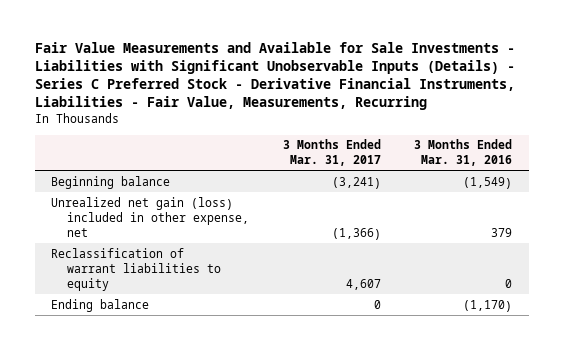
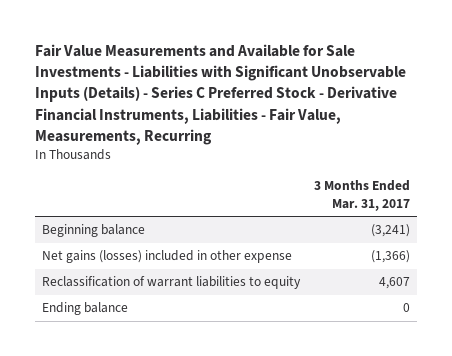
[414,139,513,167] 3 Months Ended Mar. 31, 2016 -> none
[51,196,250,237] Unrealized net gain (loss) included in other expense, net -> [41,250,292,264] Net gains (losses) included in other expense

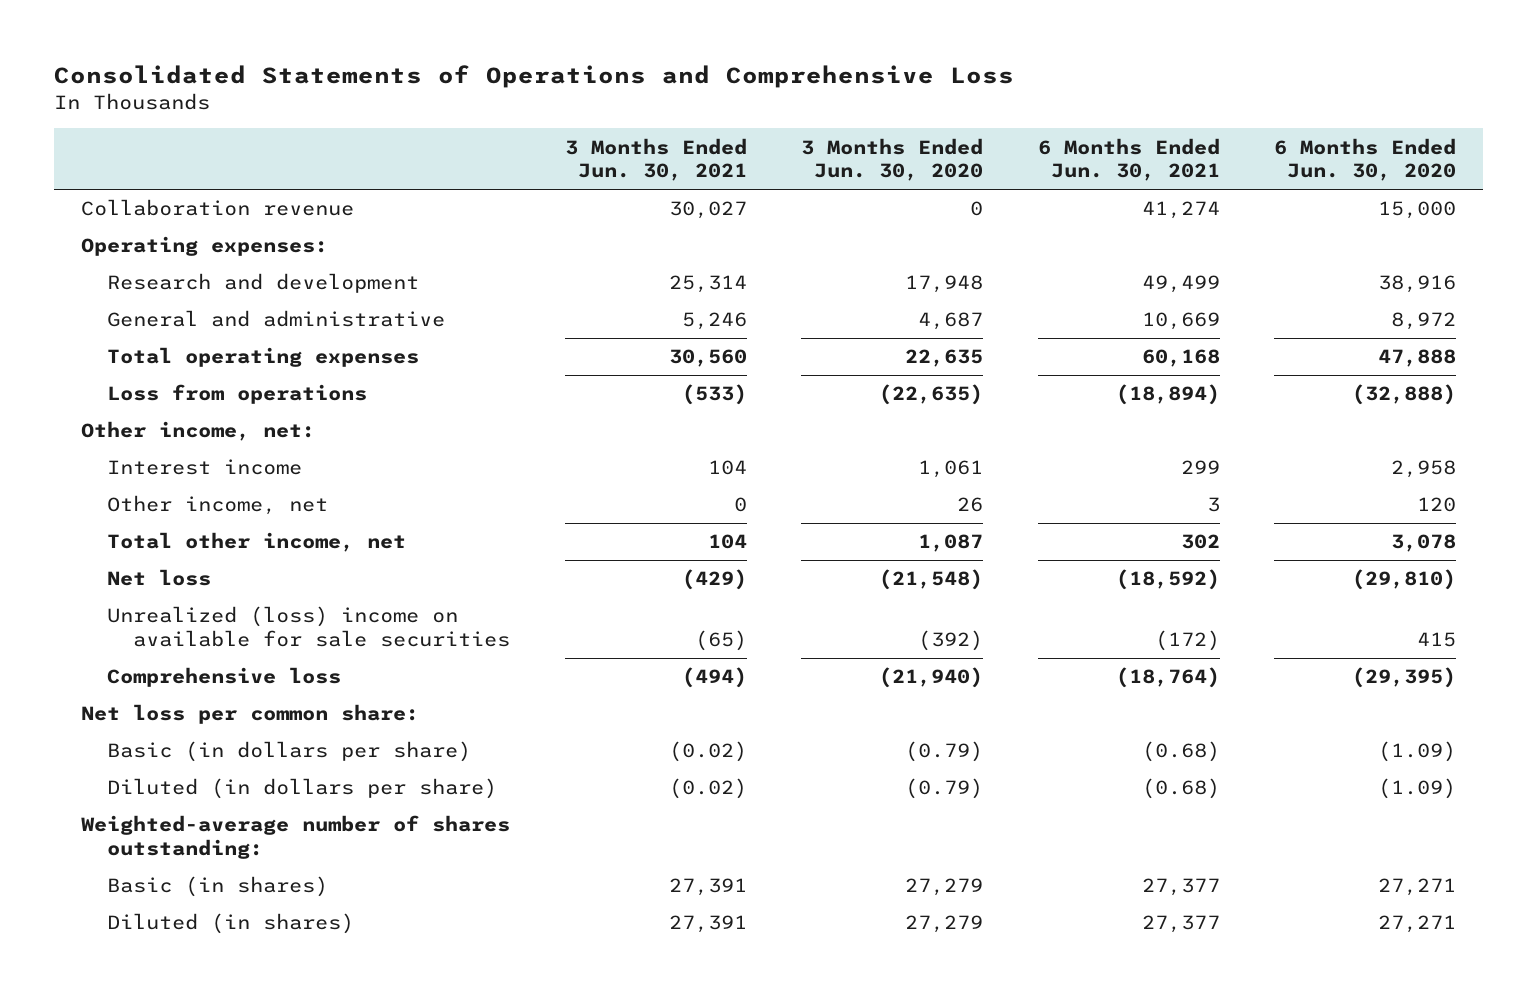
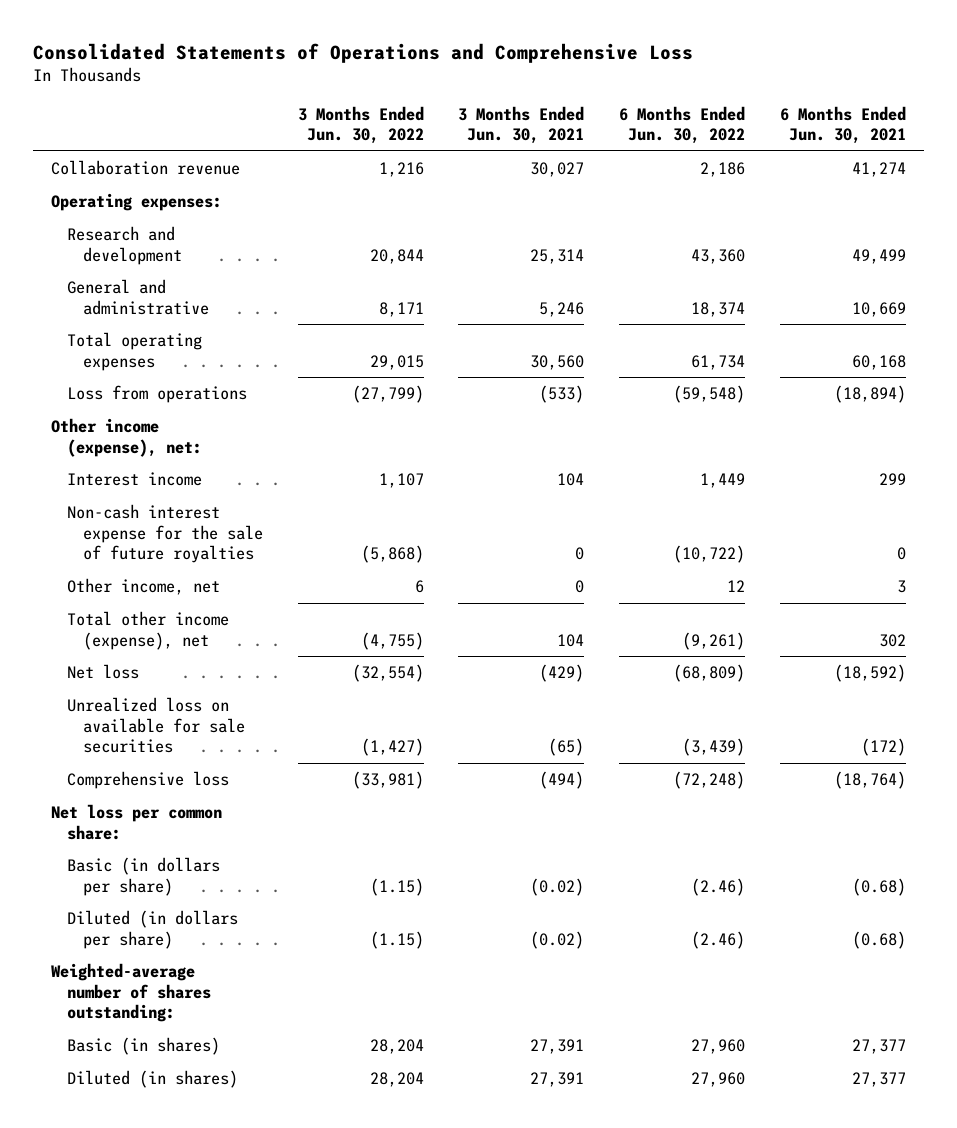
[801,137,984,182] 3 Months Ended Jun. 30, 2020 -> none
[1274,137,1457,182] 6 Months Ended Jun. 30, 2020 -> none
none -> [297,105,424,145] 3 Months Ended Jun. 30, 2022
none -> [619,105,746,145] 6 Months Ended Jun. 30, 2022
[80,421,315,442] Other income, net: -> [50,418,202,457] Other income (expense), net:
none -> [66,504,263,563] Non-cash interest expense for the sale of future royalties
[107,532,407,553] Total other income, net -> [66,611,229,650] Total other income (expense), net
[107,606,511,647] Unrealized (loss) income on available for sale securities -> [66,697,245,753] Unrealized loss on available for sale securities

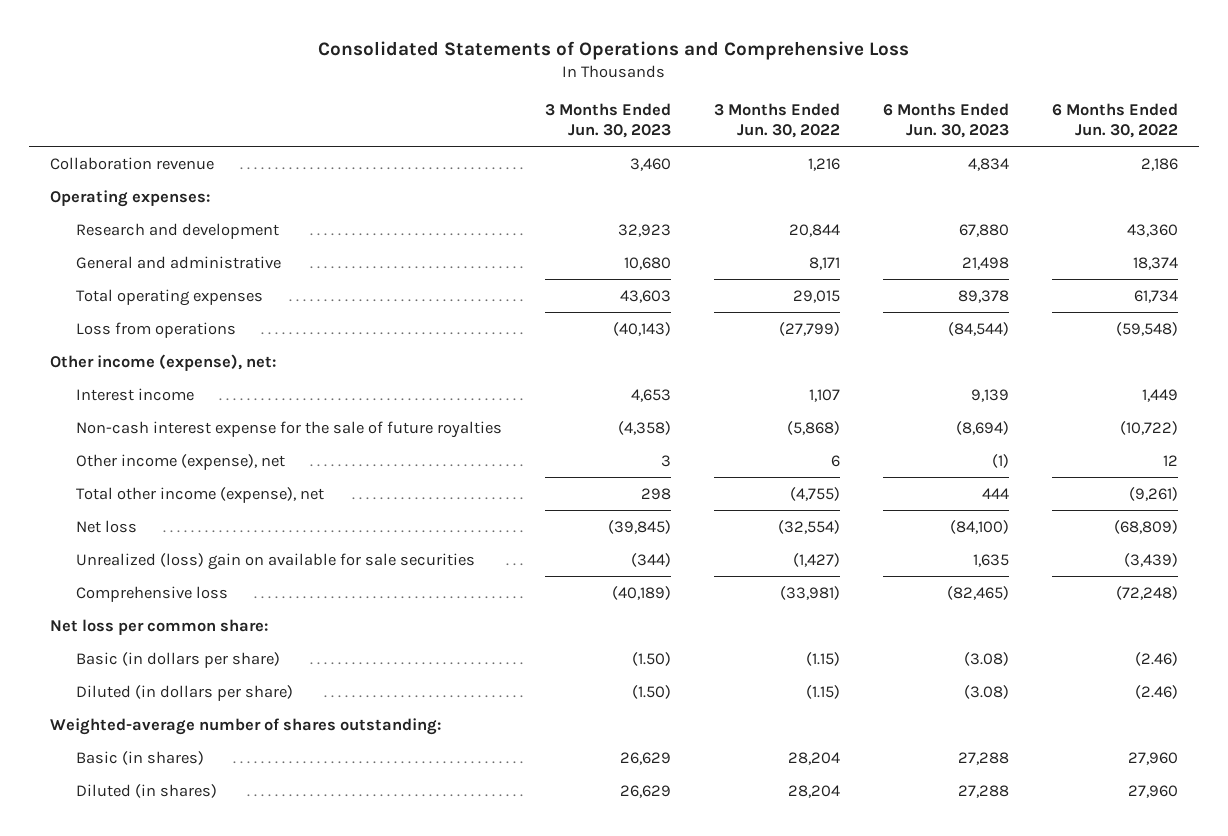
[458,105,585,145] 3 Months Ended Jun. 30, 2021 -> none
[780,105,907,145] 6 Months Ended Jun. 30, 2021 -> none
none -> [544,103,671,139] 3 Months Ended Jun. 30, 2023
none -> [882,103,1009,139] 6 Months Ended Jun. 30, 2023
[66,578,220,596] Other income, net -> [75,453,285,470] Other income (expense), net
[66,697,245,753] Unrealized loss on available for sale securities -> [75,552,475,570] Unrealized (loss) gain on available for sale securities

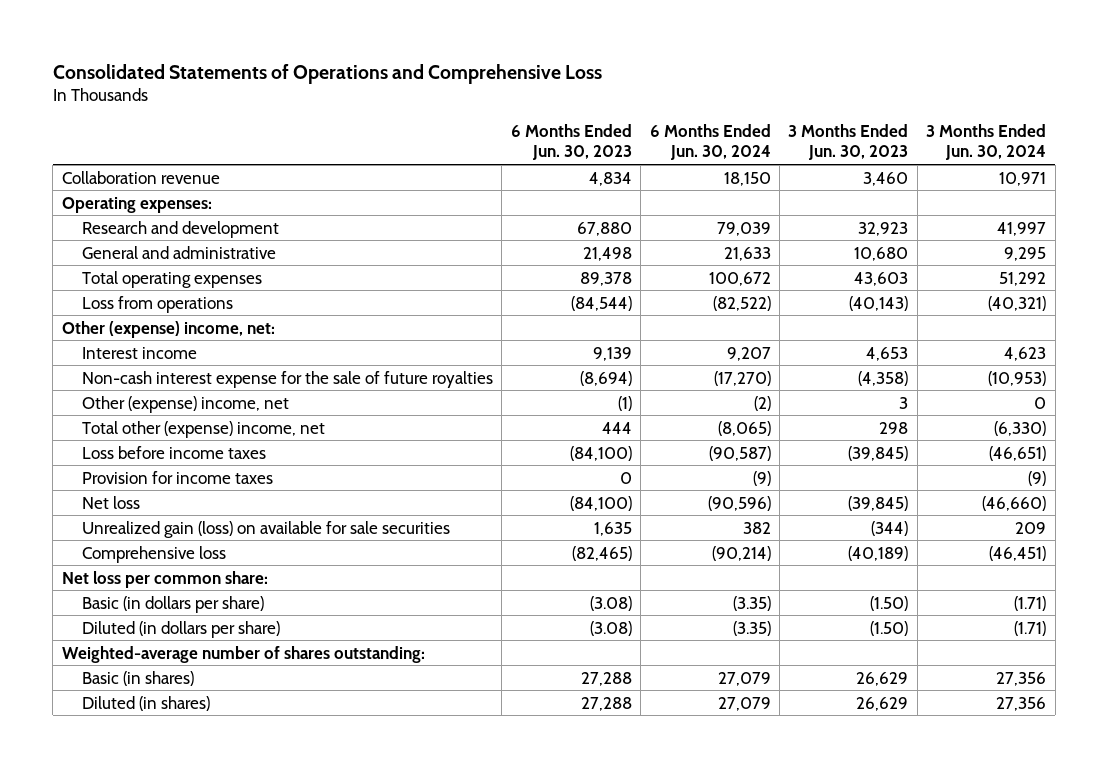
[713,103,840,139] 3 Months Ended Jun. 30, 2022 -> none
[1051,103,1178,139] 6 Months Ended Jun. 30, 2022 -> none
none -> [649,123,771,161] 6 Months Ended Jun. 30, 2024
none -> [926,123,1047,161] 3 Months Ended Jun. 30, 2024
[50,353,277,371] Other income (expense), net: -> [61,320,275,338] Other (expense) income, net:
[75,453,285,470] Other income (expense), net -> [81,395,289,413] Other (expense) income, net
[75,486,324,503] Total other income (expense), net -> [81,420,325,438] Total other (expense) income, net
none -> [81,445,266,459] Loss before income taxes
none -> [81,470,273,484] Provision for income taxes
[75,552,475,570] Unrealized (loss) gain on available for sale securities -> [81,520,450,538] Unrealized gain (loss) on available for sale securities

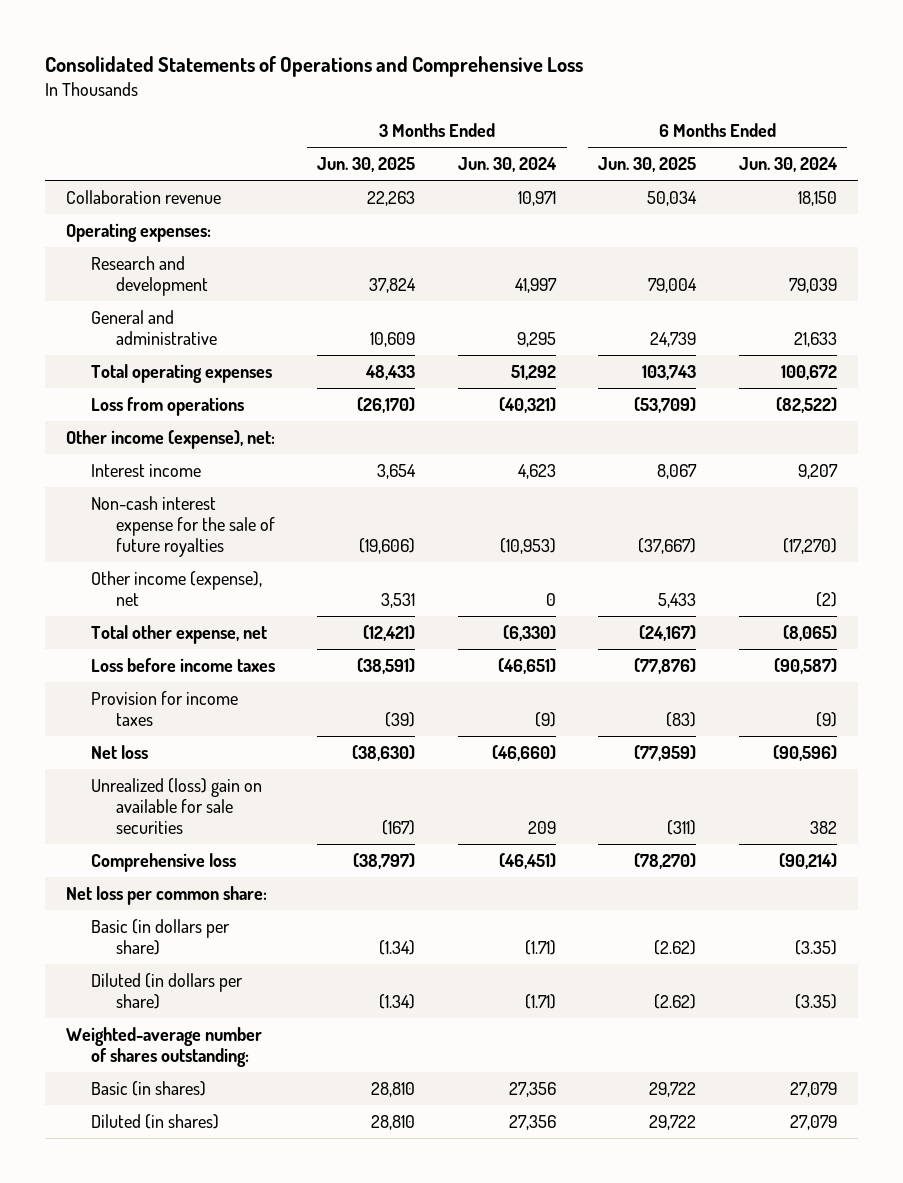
[510,123,632,161] 6 Months Ended Jun. 30, 2023 -> none
[788,123,909,161] 3 Months Ended Jun. 30, 2023 -> none
none -> [317,157,416,173] Jun. 30, 2025
none -> [598,157,697,173] Jun. 30, 2025
[61,320,275,338] Other (expense) income, net: -> [65,430,275,450] Other income (expense), net:
[81,395,289,413] Other (expense) income, net -> [90,571,262,606] Other income (expense), net
[81,420,325,438] Total other (expense) income, net -> [90,625,267,645] Total other expense, net
[81,520,450,538] Unrealized gain (loss) on available for sale securities -> [90,778,262,834] Unrealized (loss) gain on available for sale securities

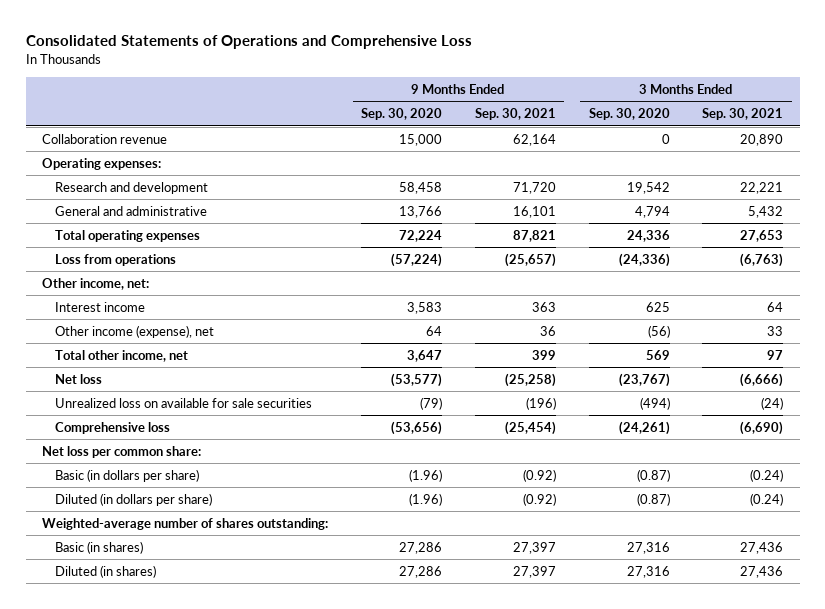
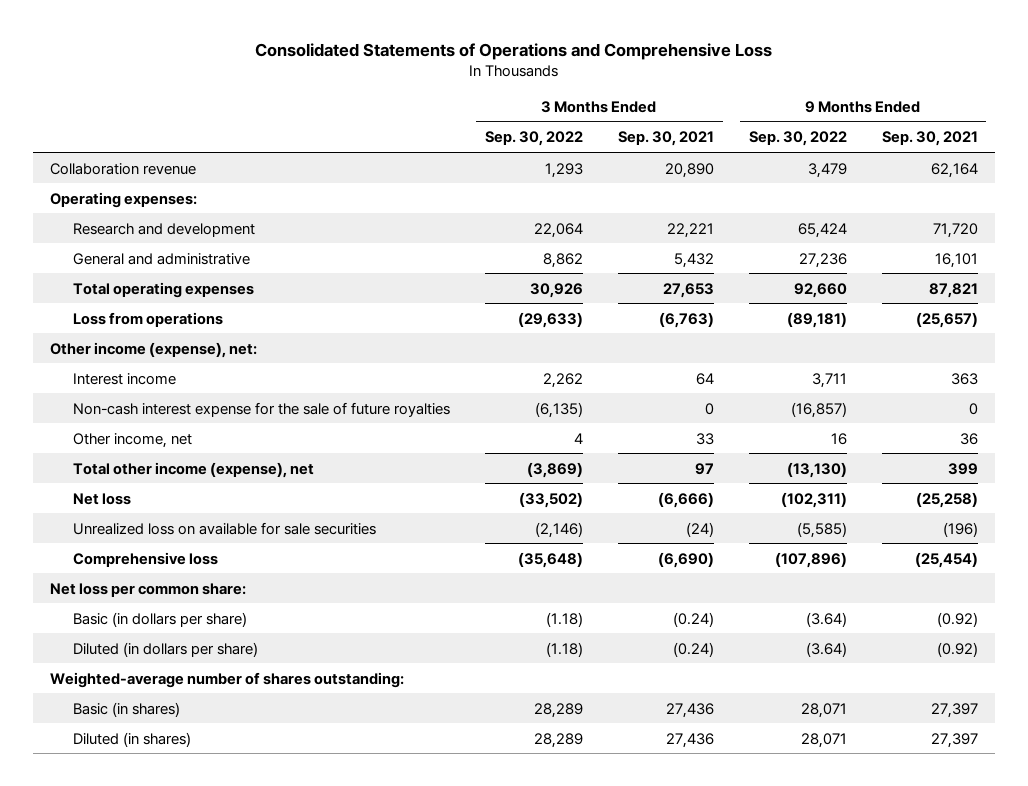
[360,108,442,121] Sep. 30, 2020 -> none
[588,108,670,121] Sep. 30, 2020 -> none
none -> [484,131,583,147] Sep. 30, 2022
none -> [748,131,847,147] Sep. 30, 2022
[41,277,149,290] Other income, net: -> [50,341,258,358] Other income (expense), net:
none -> [72,401,450,417] Non-cash interest expense for the sale of future royalties
[55,324,215,338] Other income (expense), net -> [72,432,192,448] Other income, net
[55,349,189,362] Total other income, net -> [72,461,314,478] Total other income (expense), net

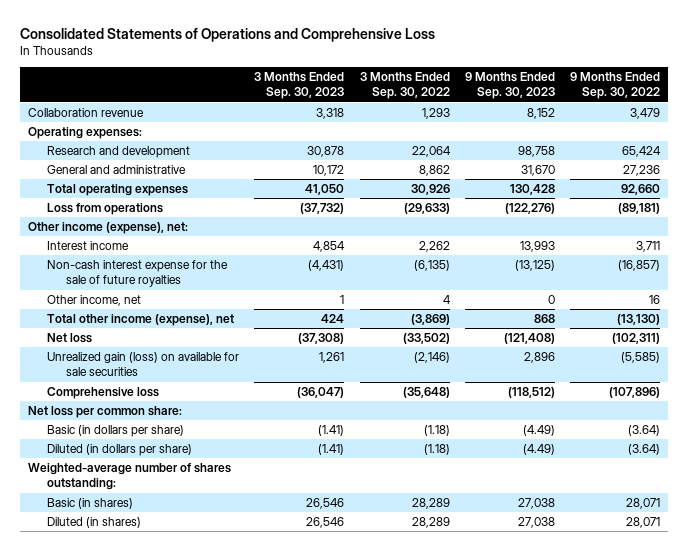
[617,131,714,147] Sep. 30, 2021 -> none
[881,131,978,147] Sep. 30, 2021 -> none
none -> [254,72,345,100] 3 Months Ended Sep. 30, 2023
none -> [464,72,555,100] 9 Months Ended Sep. 30, 2023
[72,521,376,535] Unrealized loss on available for sale securities -> [46,352,239,377] Unrealized gain (loss) on available for sale securities

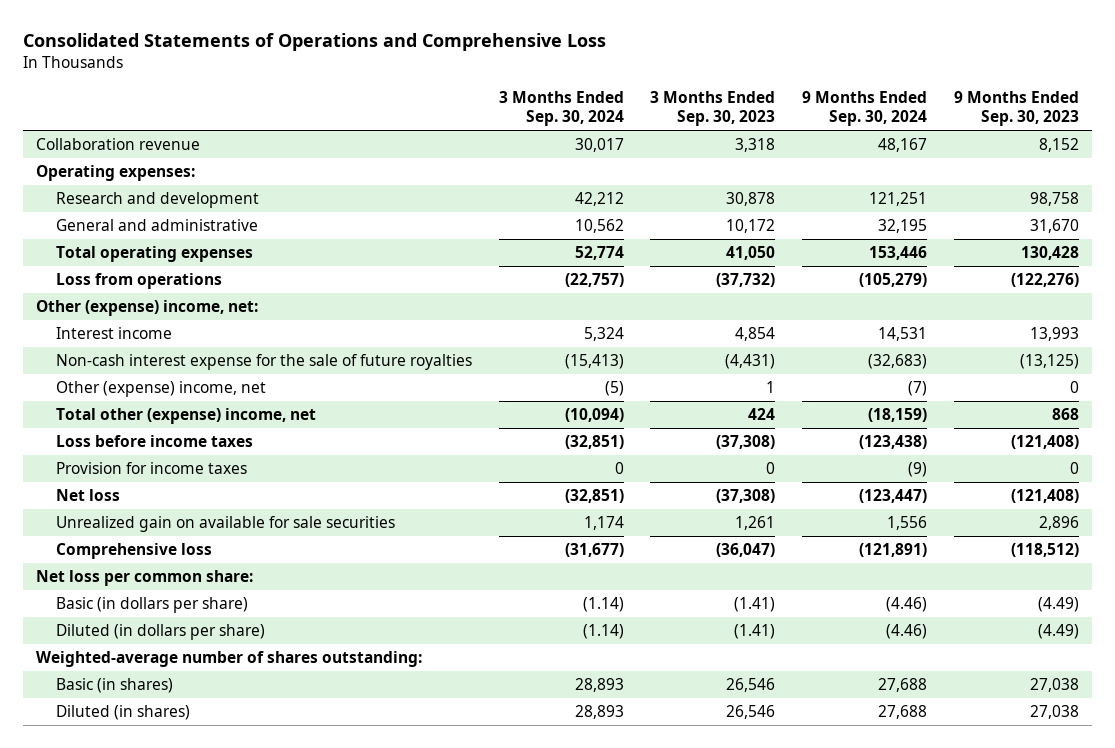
[359,72,450,100] 3 Months Ended Sep. 30, 2022 -> none
[570,72,661,100] 9 Months Ended Sep. 30, 2022 -> none
none -> [498,91,624,127] 3 Months Ended Sep. 30, 2024
none -> [802,91,928,127] 9 Months Ended Sep. 30, 2024
[27,222,188,235] Other income (expense), net: -> [36,299,259,316] Other (expense) income, net:
[46,295,141,307] Other income, net -> [55,380,266,397] Other (expense) income, net
[46,314,234,327] Total other income (expense), net -> [55,407,316,424] Total other (expense) income, net
none -> [55,434,253,447] Loss before income taxes
none -> [55,461,247,474] Provision for income taxes
[46,352,239,377] Unrealized gain (loss) on available for sale securities -> [55,515,395,532] Unrealized gain on available for sale securities

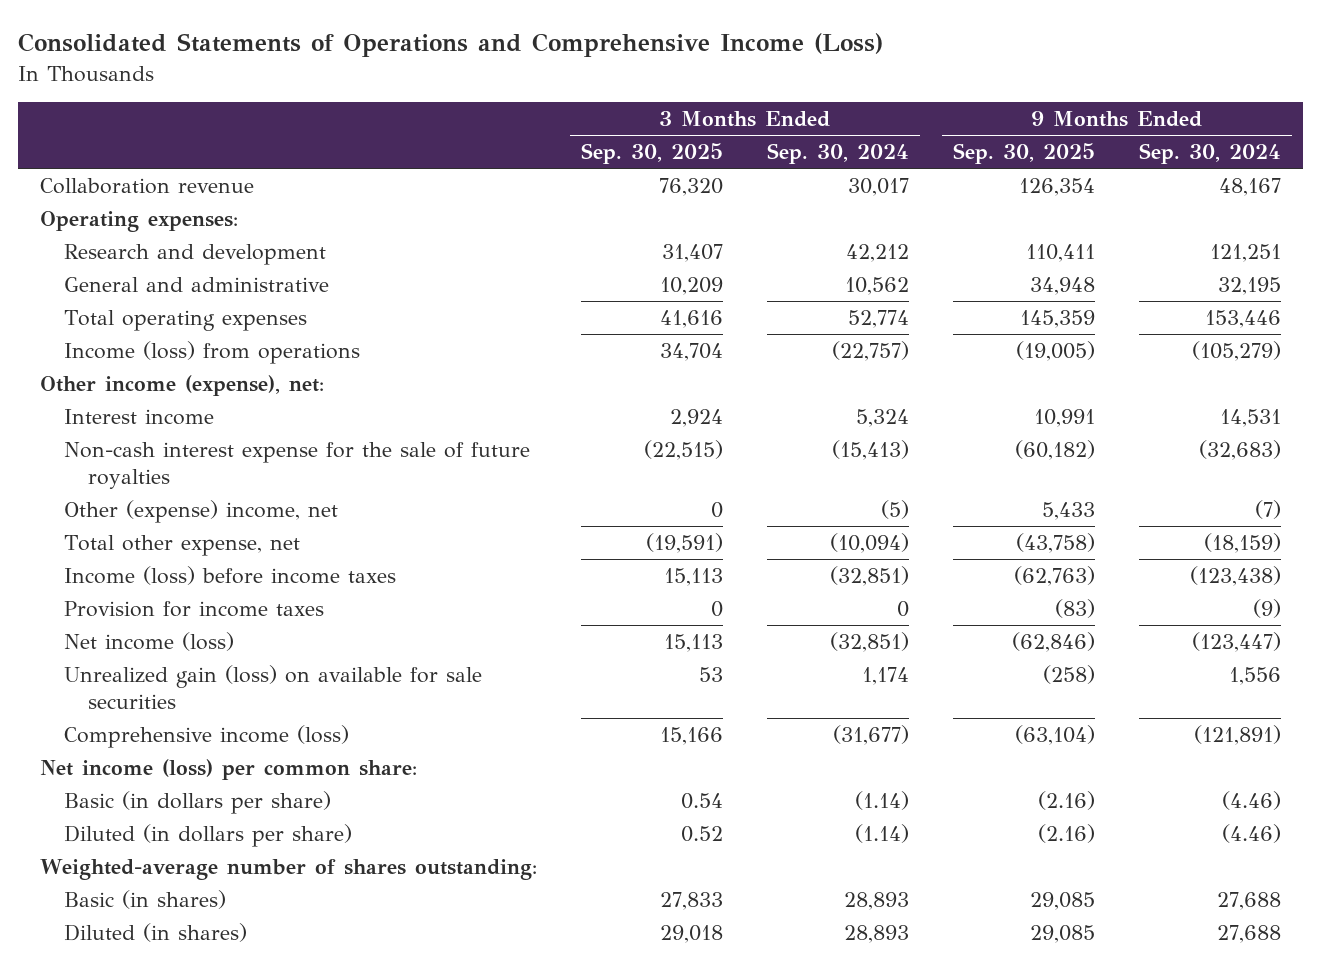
[22,33,606,52] Consolidated Statements of Operations and Comprehensive Loss -> [18,33,884,58] Consolidated Statements of Operations and Comprehensive Income (Loss)
[650,91,776,127] 3 Months Ended Sep. 30, 2023 -> none
[953,91,1079,127] 9 Months Ended Sep. 30, 2023 -> none
none -> [581,143,724,165] Sep. 30, 2025
none -> [953,143,1096,165] Sep. 30, 2025
[55,272,222,289] Loss from operations -> [63,340,360,364] Income (loss) from operations
[36,299,259,316] Other (expense) income, net: -> [40,374,325,396] Other income (expense), net:
[55,407,316,424] Total other (expense) income, net -> [63,534,300,556] Total other expense, net
[55,434,253,447] Loss before income taxes -> [63,565,396,585] Income (loss) before income taxes
[55,488,120,501] Net loss -> [63,631,234,651] Net income (loss)
[55,515,395,532] Unrealized gain on available for sale securities -> [63,664,482,710] Unrealized gain (loss) on available for sale securities
[55,542,212,559] Comprehensive loss -> [63,724,349,748] Comprehensive income (loss)
[36,569,254,586] Net loss per common share: -> [40,758,418,780] Net income (loss) per common share:

